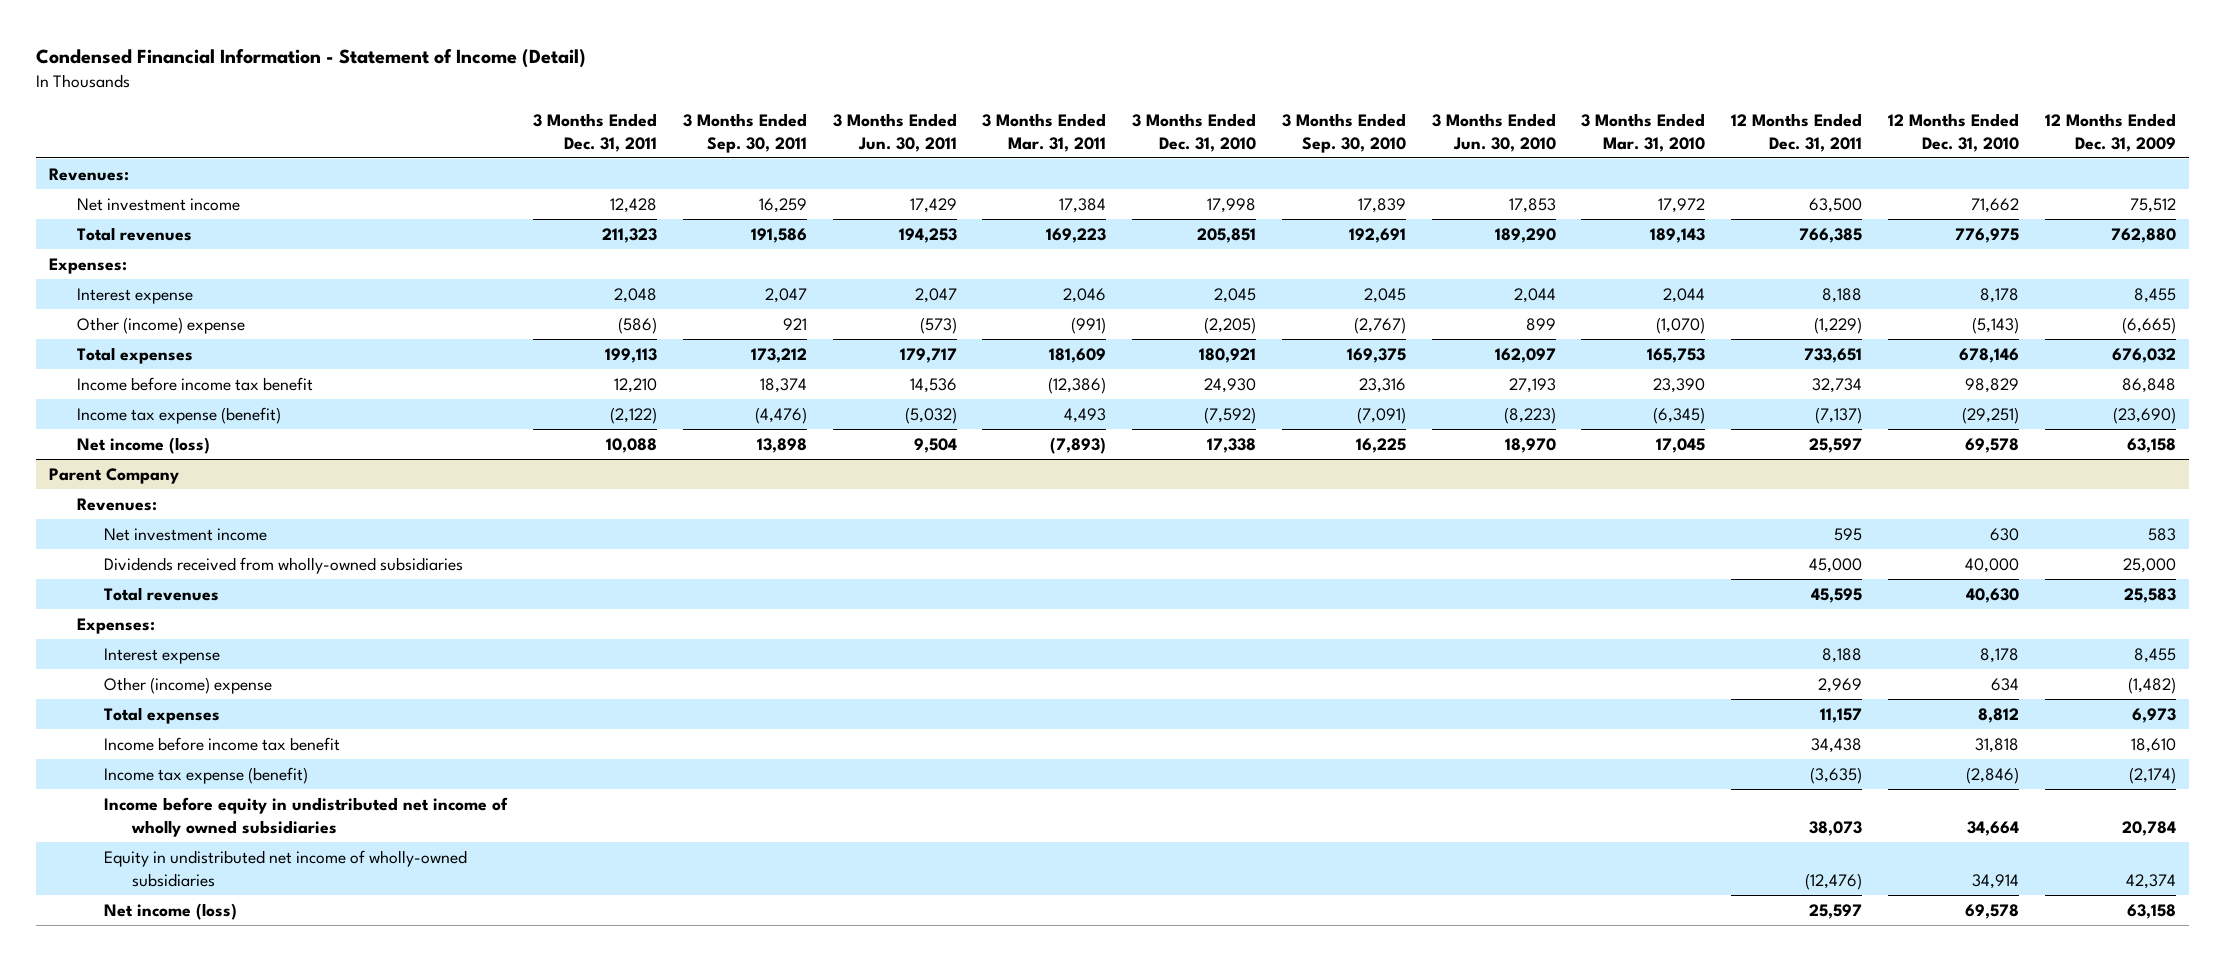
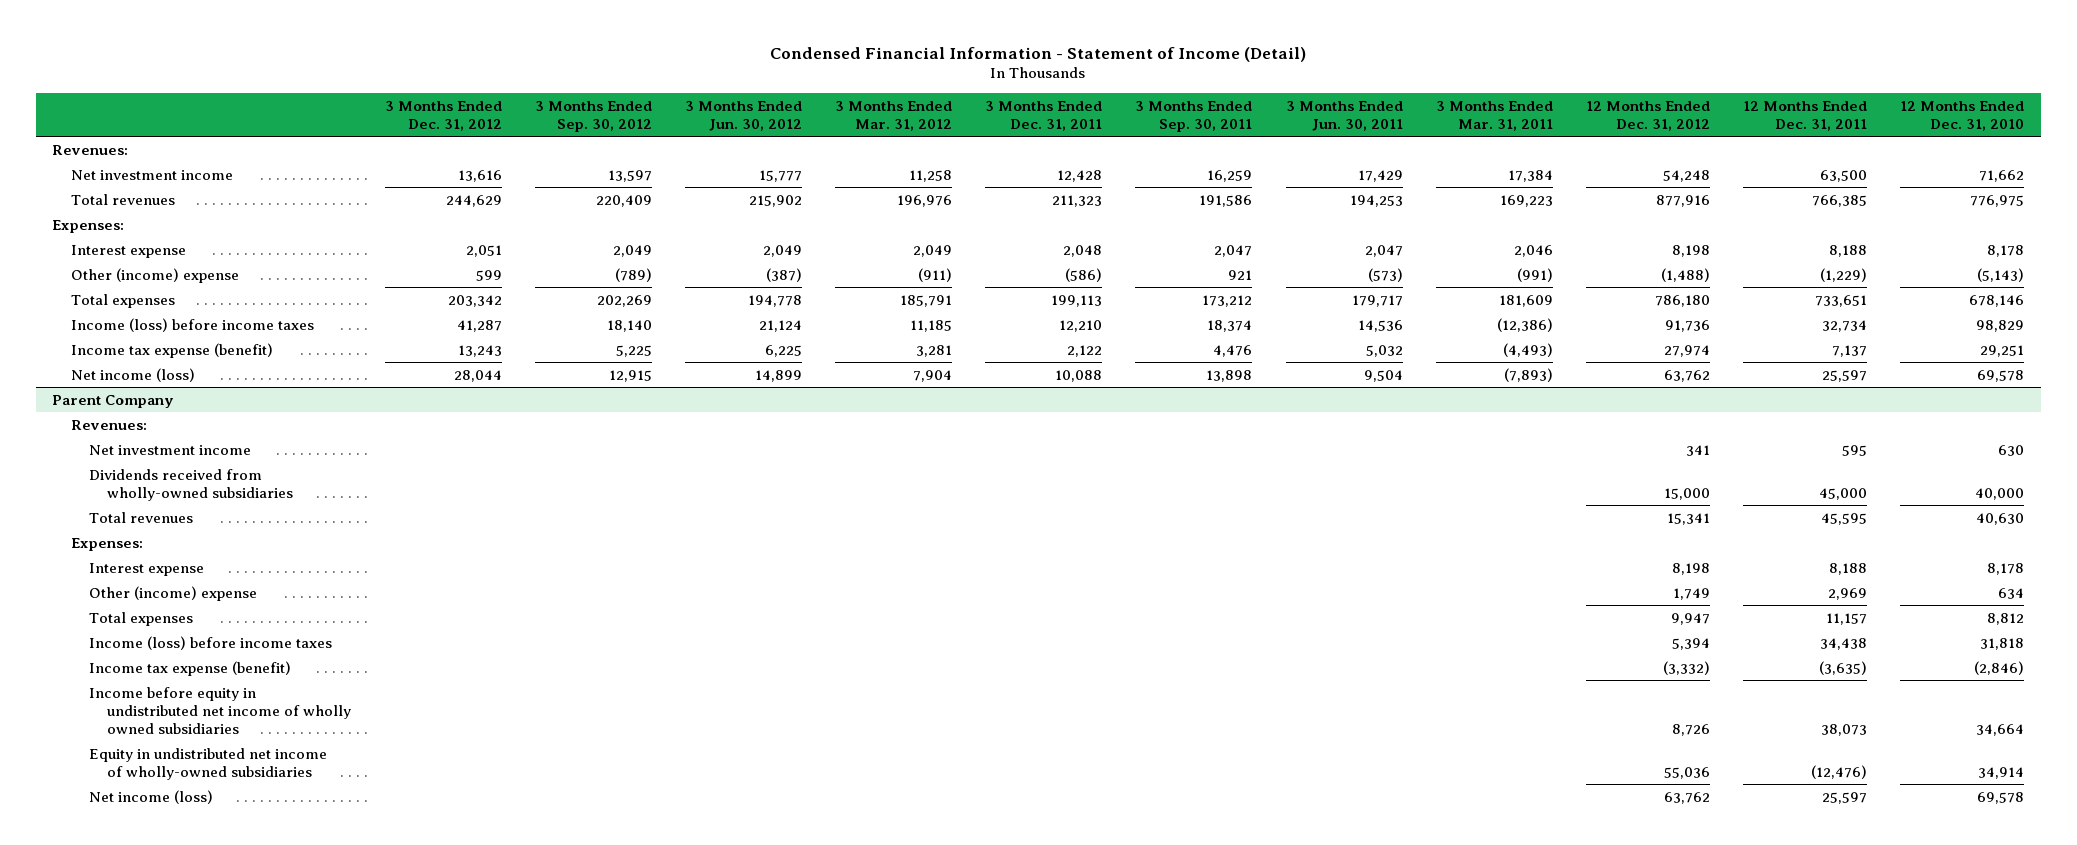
[1132,112,1257,152] 3 Months Ended Dec. 31, 2010 -> none
[1281,112,1406,153] 3 Months Ended Sep. 30, 2010 -> none
[1431,112,1556,152] 3 Months Ended Jun. 30, 2010 -> none
[1581,112,1706,152] 3 Months Ended Mar. 31, 2010 -> none
[2044,112,2176,152] 12 Months Ended Dec. 31, 2009 -> none
none -> [384,101,502,131] 3 Months Ended Dec. 31, 2012
none -> [534,101,652,132] 3 Months Ended Sep. 30, 2012
none -> [684,101,802,131] 3 Months Ended Jun. 30, 2012
none -> [835,101,953,131] 3 Months Ended Mar. 31, 2012
none -> [1585,101,1710,131] 12 Months Ended Dec. 31, 2012
[76,376,313,391] Income before income tax benefit -> [70,317,314,332] Income (loss) before income taxes
[610,406,658,424] (2,122) -> [1067,344,1103,357] 2,122
[754,406,807,424] (4,476) -> [1213,344,1253,357] 4,476
[904,406,957,424] (5,032) -> [1365,344,1403,357] 5,032
[1064,407,1107,423] 4,493 -> [1502,342,1553,357] (4,493)
[1815,406,1863,424] (7,137) -> [1832,344,1868,357] 7,137
[1961,406,2019,424] (29,251) -> [1980,344,2025,357] 29,251
[104,736,341,751] Income before income tax benefit -> [88,635,332,650] Income (loss) before income taxes

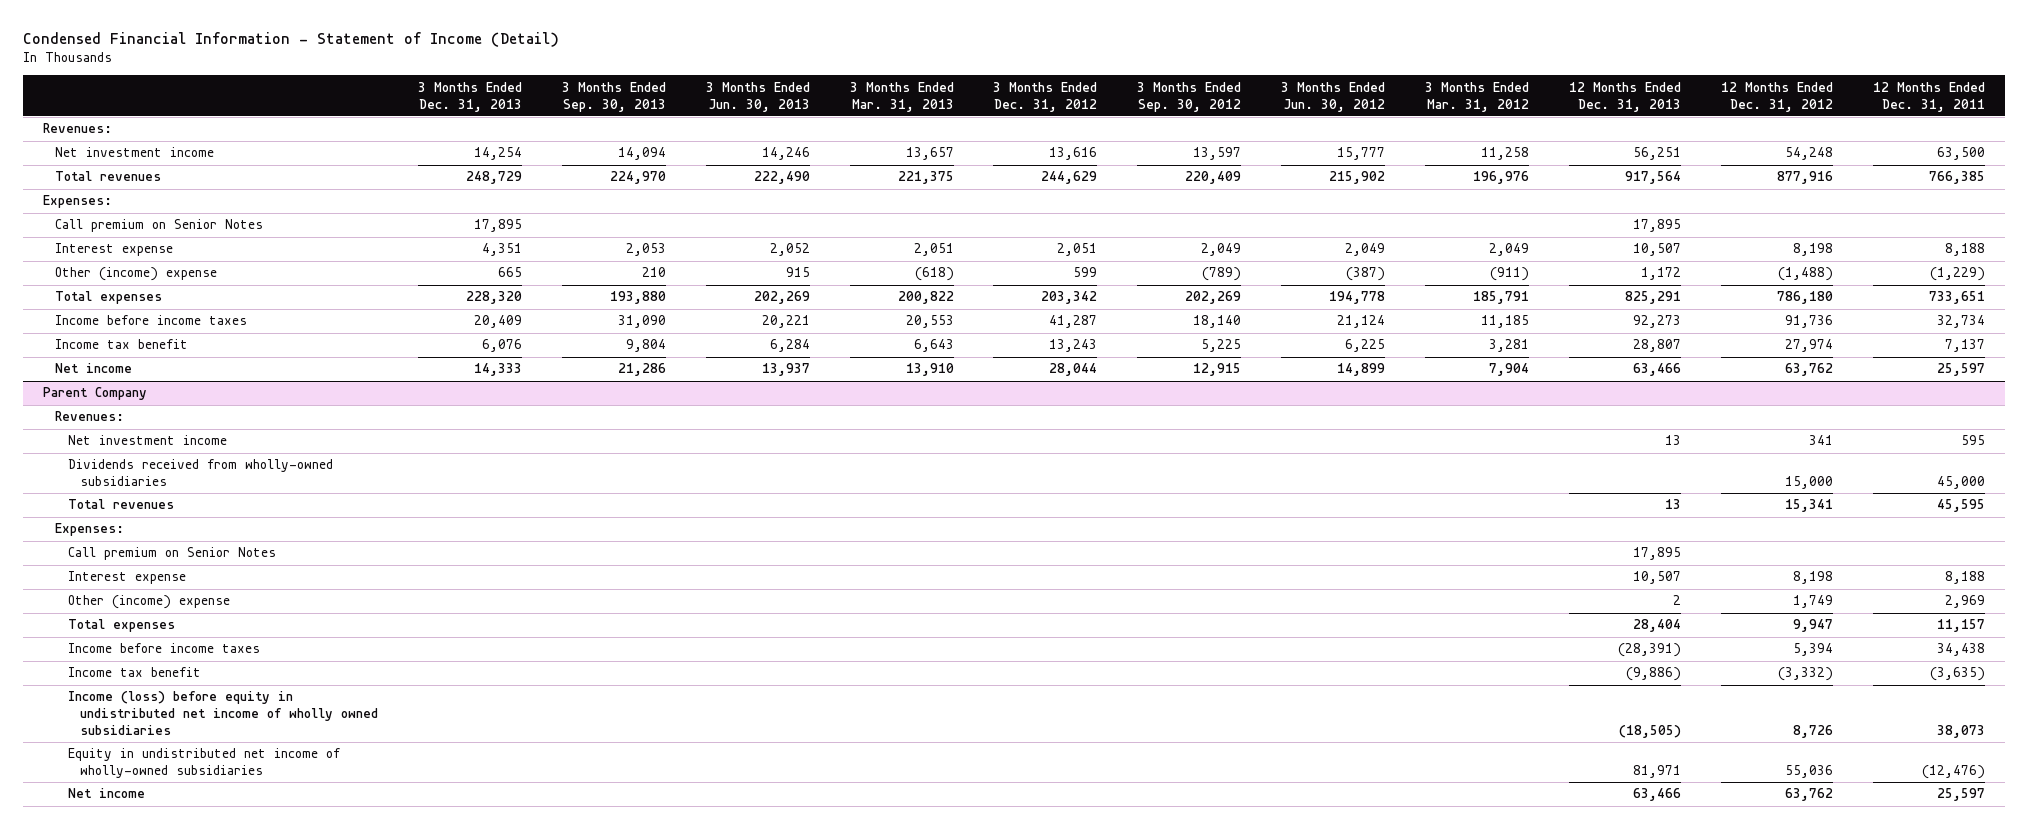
[985,101,1103,131] 3 Months Ended Dec. 31, 2011 -> none
[1135,101,1253,132] 3 Months Ended Sep. 30, 2011 -> none
[1285,101,1403,131] 3 Months Ended Jun. 30, 2011 -> none
[1435,101,1553,131] 3 Months Ended Mar. 31, 2011 -> none
[1900,101,2025,131] 12 Months Ended Dec. 31, 2010 -> none
none -> [417,81,522,112] 3 Months Ended Dec. 31, 2013
none -> [561,81,666,112] 3 Months Ended Sep. 30, 2013
none -> [705,81,810,112] 3 Months Ended Jun. 30, 2013
none -> [849,81,954,112] 3 Months Ended Mar. 31, 2013
none -> [1568,81,1681,112] 12 Months Ended Dec. 31, 2013
none -> [55,219,264,233] Call premium on Senior Notes
[70,317,314,332] Income (loss) before income taxes -> [55,315,248,326] Income before income taxes
[70,342,273,358] Income tax expense (benefit) -> [55,339,189,350] Income tax benefit
[70,367,195,382] Net income (loss) -> [55,363,133,374] Net income
none -> [67,547,276,561] Call premium on Senior Notes
[88,635,332,650] Income (loss) before income taxes -> [67,643,260,654] Income before income taxes
[88,660,291,676] Income tax expense (benefit) -> [67,667,201,678] Income tax benefit
[88,686,352,734] Income before equity in undistributed net income of wholly owned subsidiaries -> [67,691,379,736] Income (loss) before equity in undistributed net income of wholly owned subsidiaries
[88,789,213,804] Net income (loss) -> [67,788,145,799] Net income

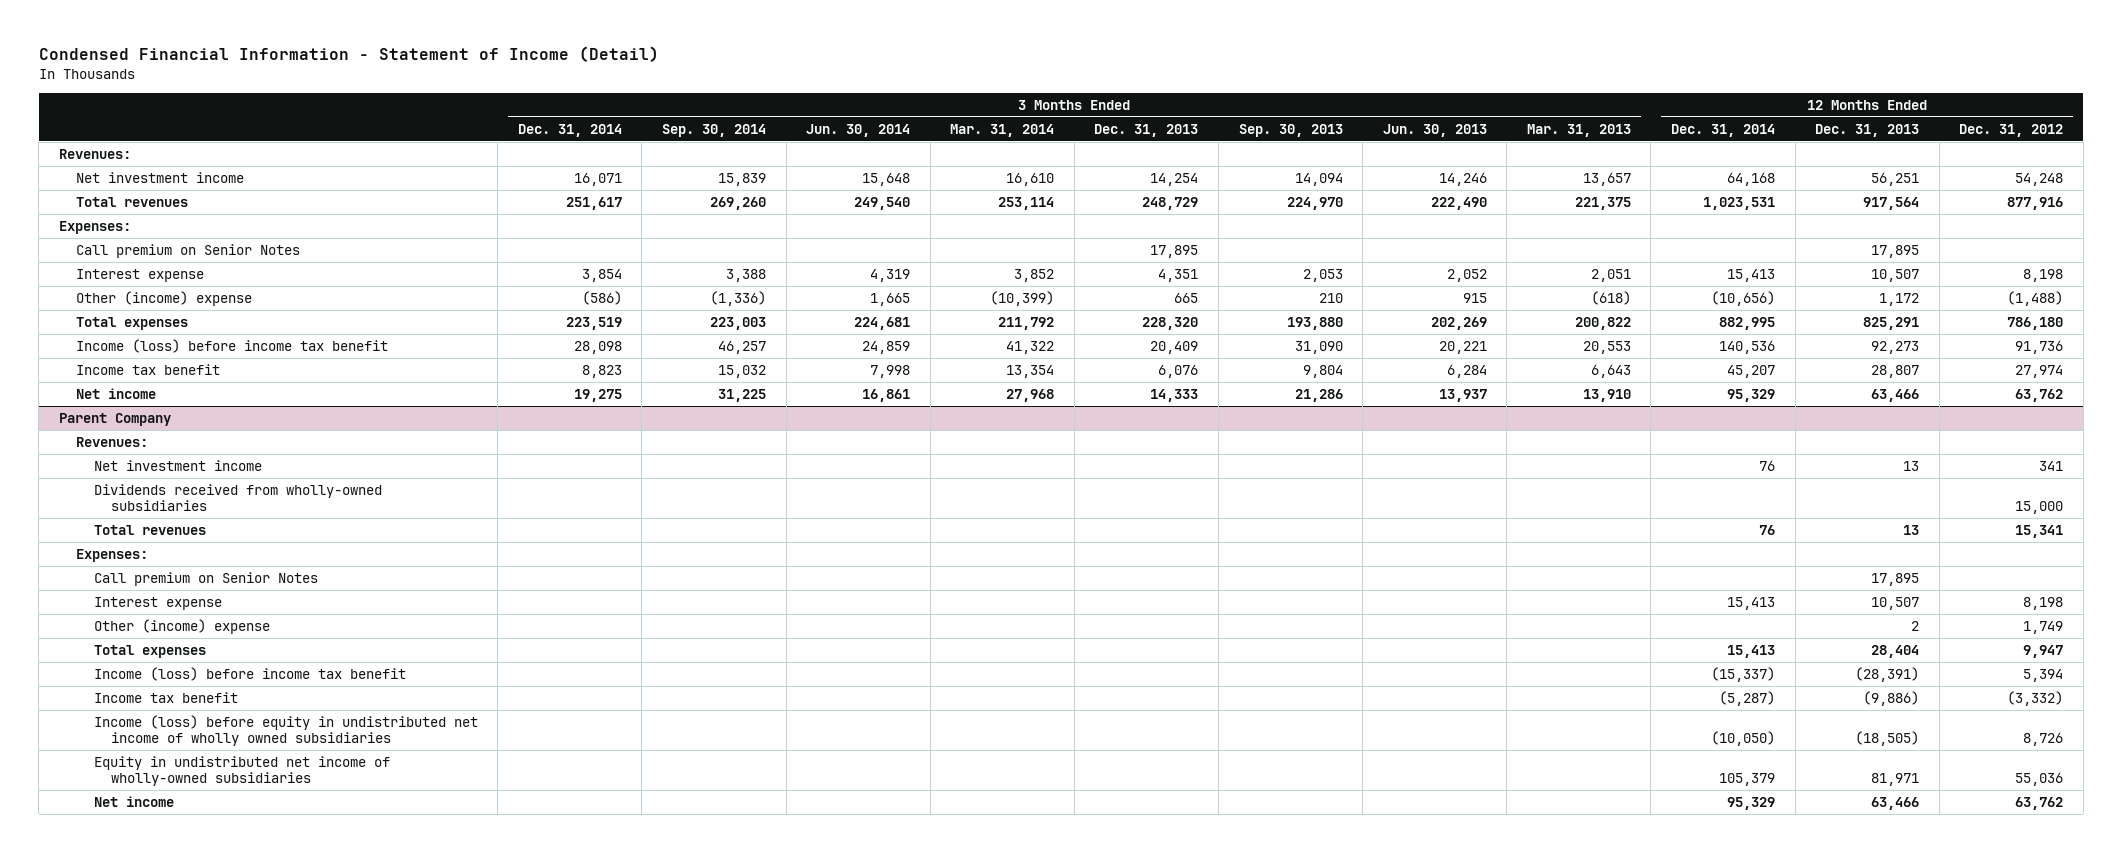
[993,81,1098,112] 3 Months Ended Dec. 31, 2012 -> none
[1137,81,1242,112] 3 Months Ended Sep. 30, 2012 -> none
[1281,81,1386,112] 3 Months Ended Jun. 30, 2012 -> none
[1425,81,1530,112] 3 Months Ended Mar. 31, 2012 -> none
[1872,81,1985,112] 12 Months Ended Dec. 31, 2011 -> none
none -> [517,123,622,137] Dec. 31, 2014
none -> [661,123,766,137] Sep. 30, 2014
none -> [806,123,911,137] Jun. 30, 2014
none -> [950,123,1055,137] Mar. 31, 2014
none -> [1671,123,1776,137] Dec. 31, 2014
[55,315,248,326] Income before income taxes -> [76,339,389,354] Income (loss) before income tax benefit
[67,643,260,654] Income before income taxes -> [93,667,406,682] Income (loss) before income tax benefit

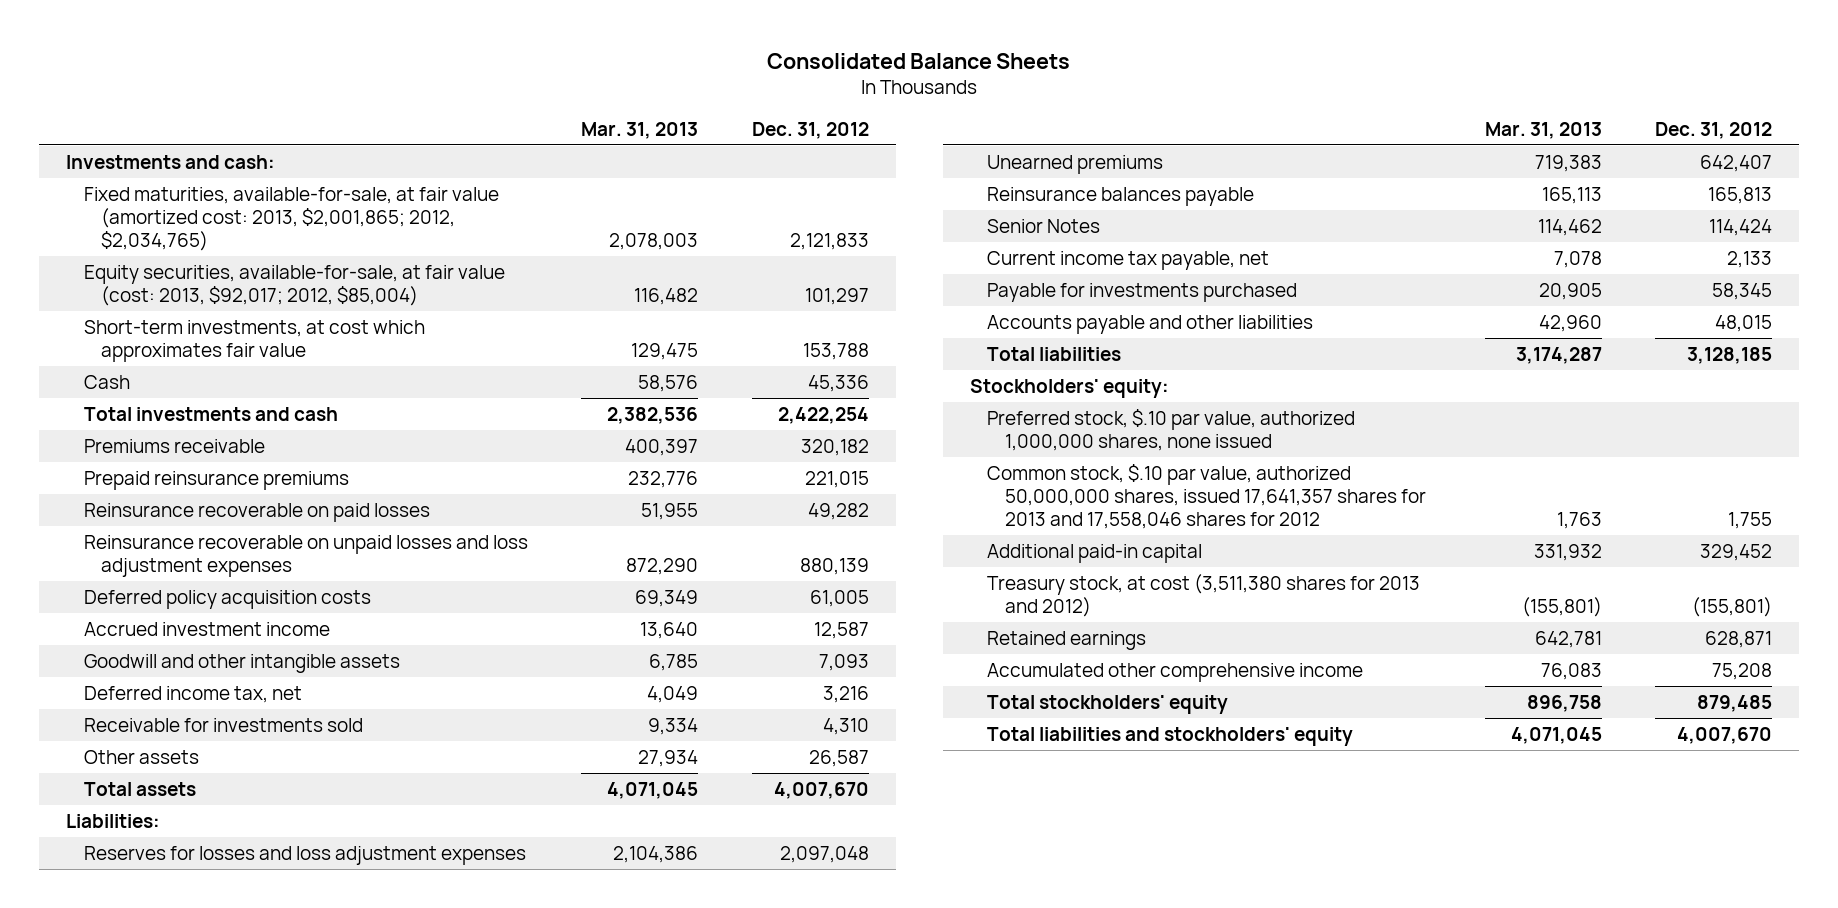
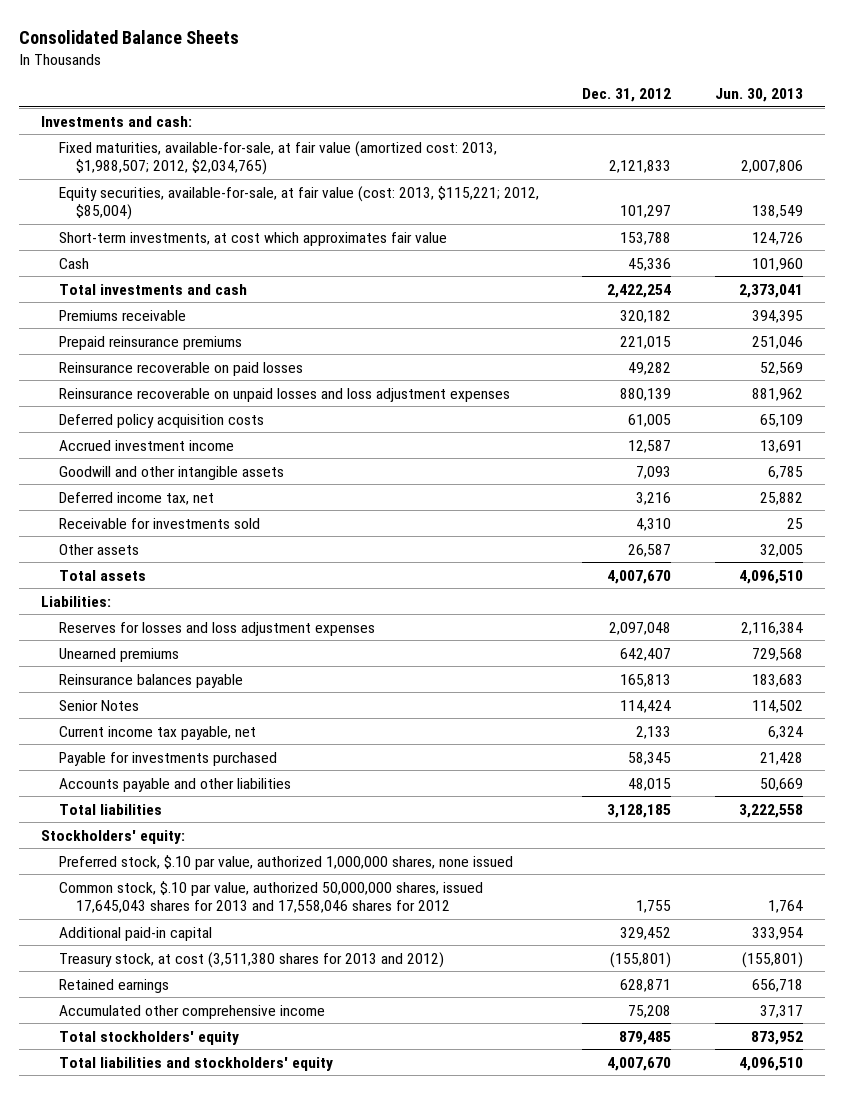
[581,121,699,139] Mar. 31, 2013 -> none
none -> [715,88,804,103] Jun. 30, 2013
[83,186,499,251] Fixed maturities, available-for-sale, at fair value (amortized cost: 2013, $2,001,865; 2012, $2,034,765) -> [58,140,497,176] Fixed maturities, available-for-sale, at fair value (amortized cost: 2013, $1,988,507; 2012, $2,034,765)
[83,264,505,306] Equity securities, available-for-sale, at fair value (cost: 2013, $92,017; 2012, $85,004) -> [58,185,539,221] Equity securities, available-for-sale, at fair value (cost: 2013, $115,221; 2012, $85,004)
[987,463,1426,529] Common stock, $.10 par value, authorized 50,000,000 shares, issued 17,641,357 shares for 2013 and 17,558,046 shares for 2012 -> [58,880,483,914] Common stock, $.10 par value, authorized 50,000,000 shares, issued 17,645,043 shares for 2013 and 17,558,046 shares for 2012

